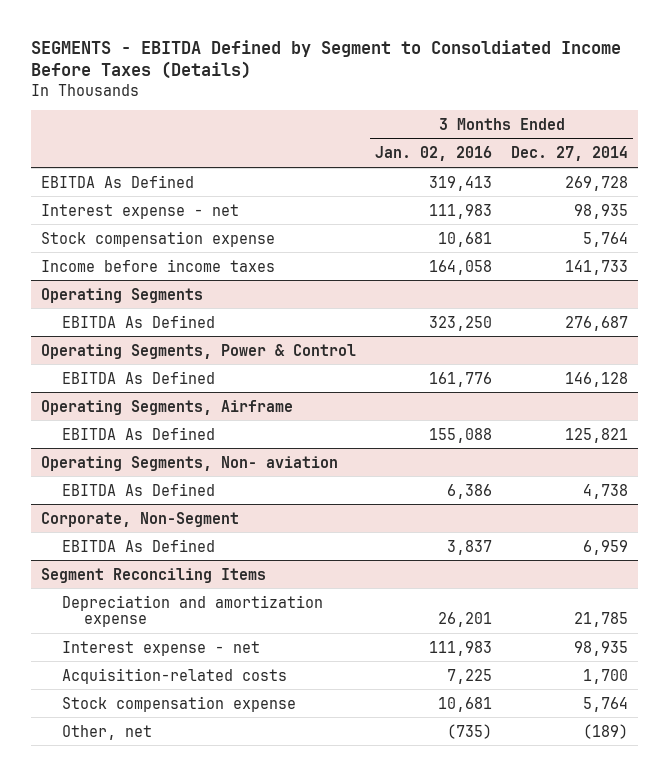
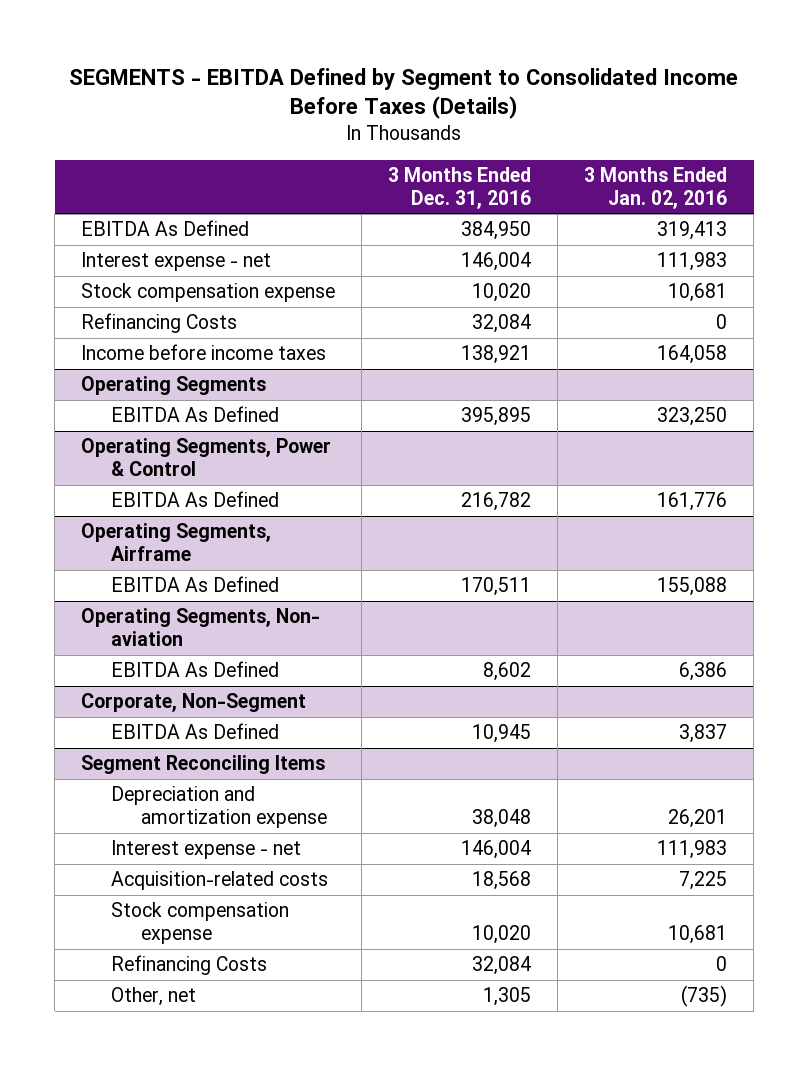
[31,39,622,80] SEGMENTS - EBITDA Defined by Segment to Consoldiated Income Before Taxes (Details) -> [69,67,739,120] SEGMENTS - EBITDA Defined by Segment to Consolidated Income Before Taxes (Details)
[511,146,629,162] Dec. 27, 2014 -> none
none -> [388,167,532,209] 3 Months Ended Dec. 31, 2016
none -> [81,313,238,334] Refinancing Costs
none -> [110,955,267,976] Refinancing Costs

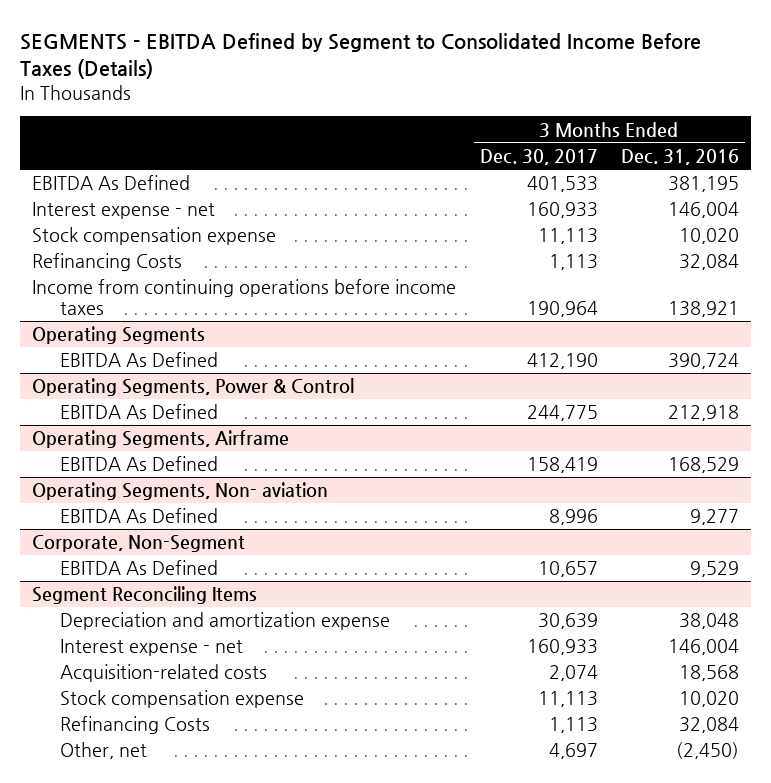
[584,167,728,209] 3 Months Ended Jan. 02, 2016 -> none
none -> [479,149,598,166] Dec. 30, 2017
[461,221,532,241] 384,950 -> [668,176,740,193] 381,195
[81,344,327,361] Income before income taxes -> [32,279,457,316] Income from continuing operations before income taxes
[461,407,532,427] 395,895 -> [668,353,740,370] 390,724
[461,492,532,512] 216,782 -> [668,405,740,422] 212,918
[461,577,532,597] 170,511 -> [668,457,740,474] 168,529
[483,662,532,682] 8,602 -> [690,509,740,526] 9,277
[472,724,532,744] 10,945 -> [690,561,740,578] 9,529
[483,987,532,1007] 1,305 -> [676,742,740,760] (2,450)

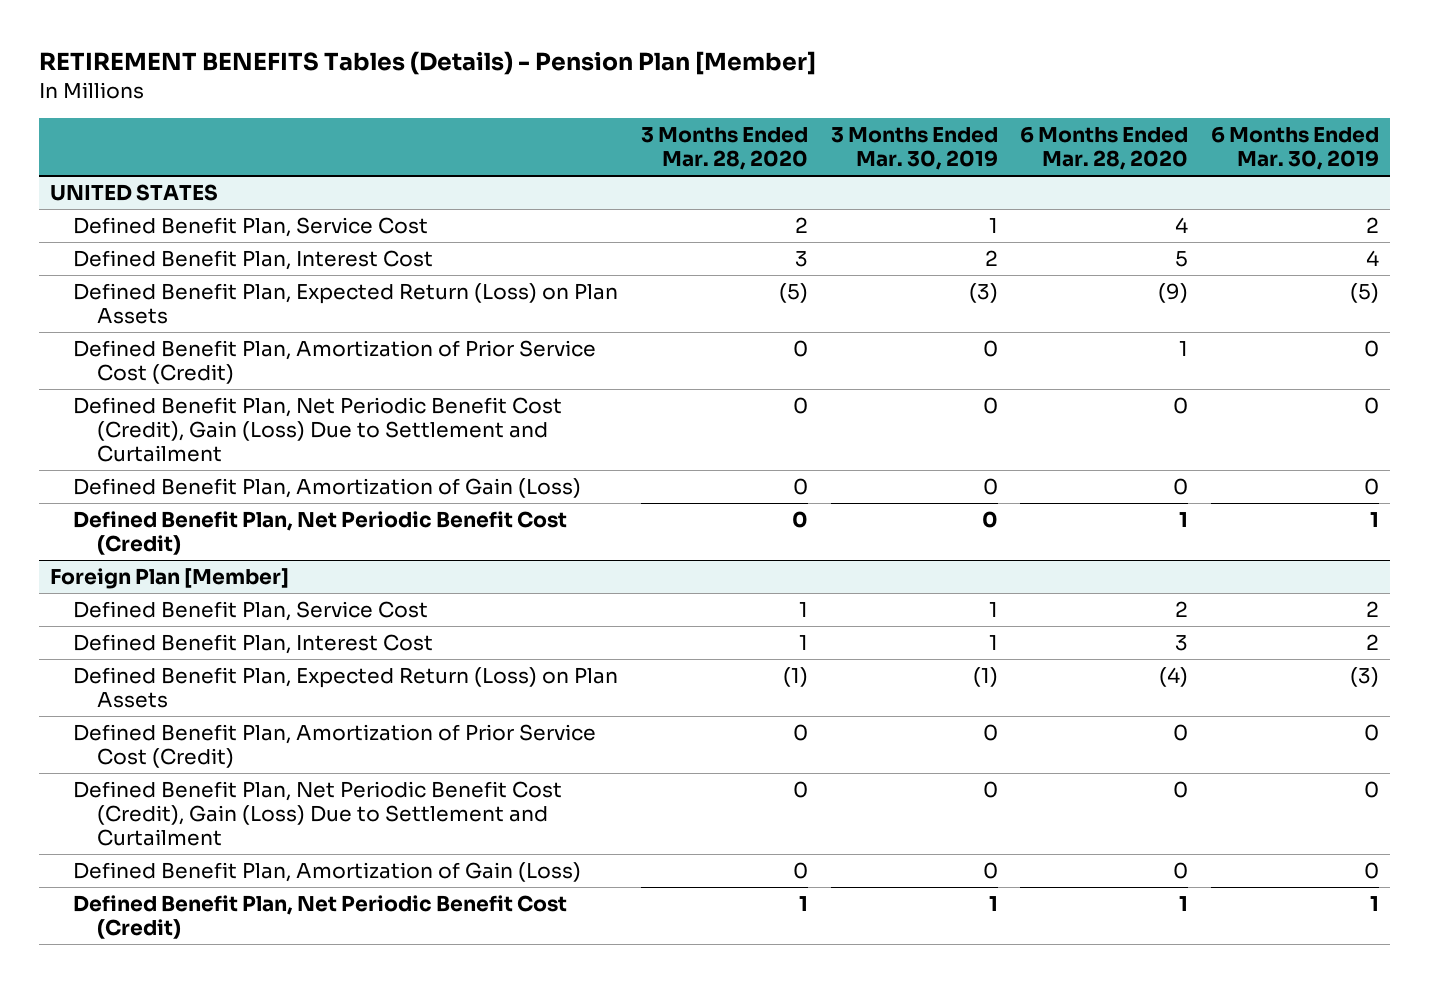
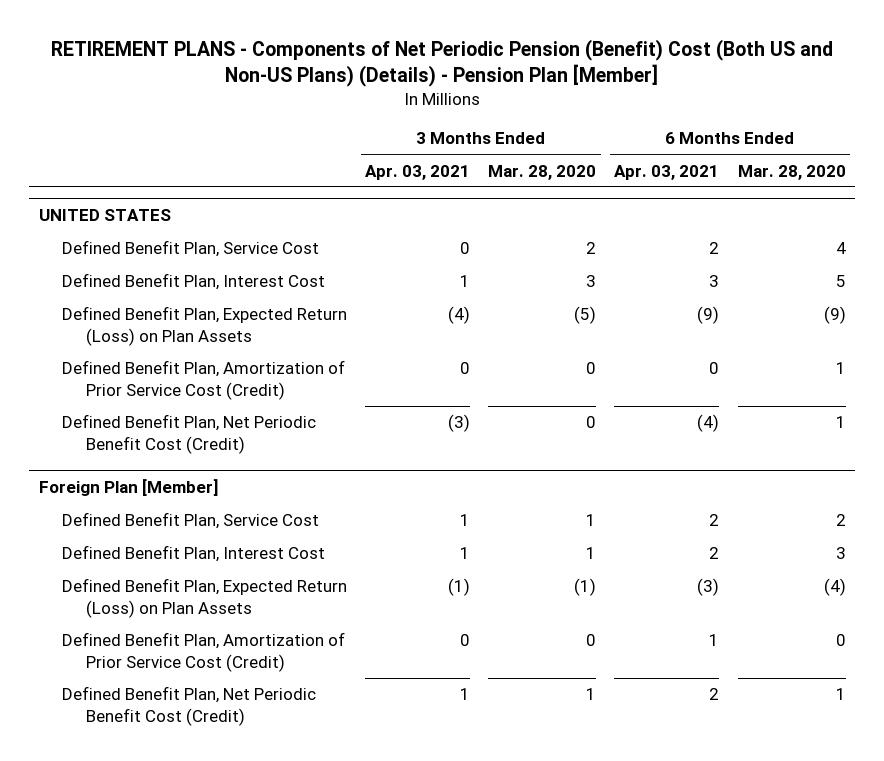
[38,51,816,76] RETIREMENT BENEFITS Tables (Details) - Pension Plan [Member] -> [51,38,834,87] RETIREMENT PLANS - Components of Net Periodic Pension (Benefit) Cost (Both US and Non-US Plans) (Details) - Pension Plan [Member]
[830,127,998,171] 3 Months Ended Mar. 30, 2019 -> none
[1210,126,1379,171] 6 Months Ended Mar. 30, 2019 -> none
none -> [365,164,471,180] Apr. 03, 2021
none -> [614,164,720,180] Apr. 03, 2021
[73,396,563,463] Defined Benefit Plan, Net Periodic Benefit Cost (Credit), Gain (Loss) Due to Settlement and Curtailment -> none
[73,477,582,498] Defined Benefit Plan, Amortization of Gain (Loss) -> none
[73,780,563,847] Defined Benefit Plan, Net Periodic Benefit Cost (Credit), Gain (Loss) Due to Settlement and Curtailment -> none
[73,861,582,882] Defined Benefit Plan, Amortization of Gain (Loss) -> none

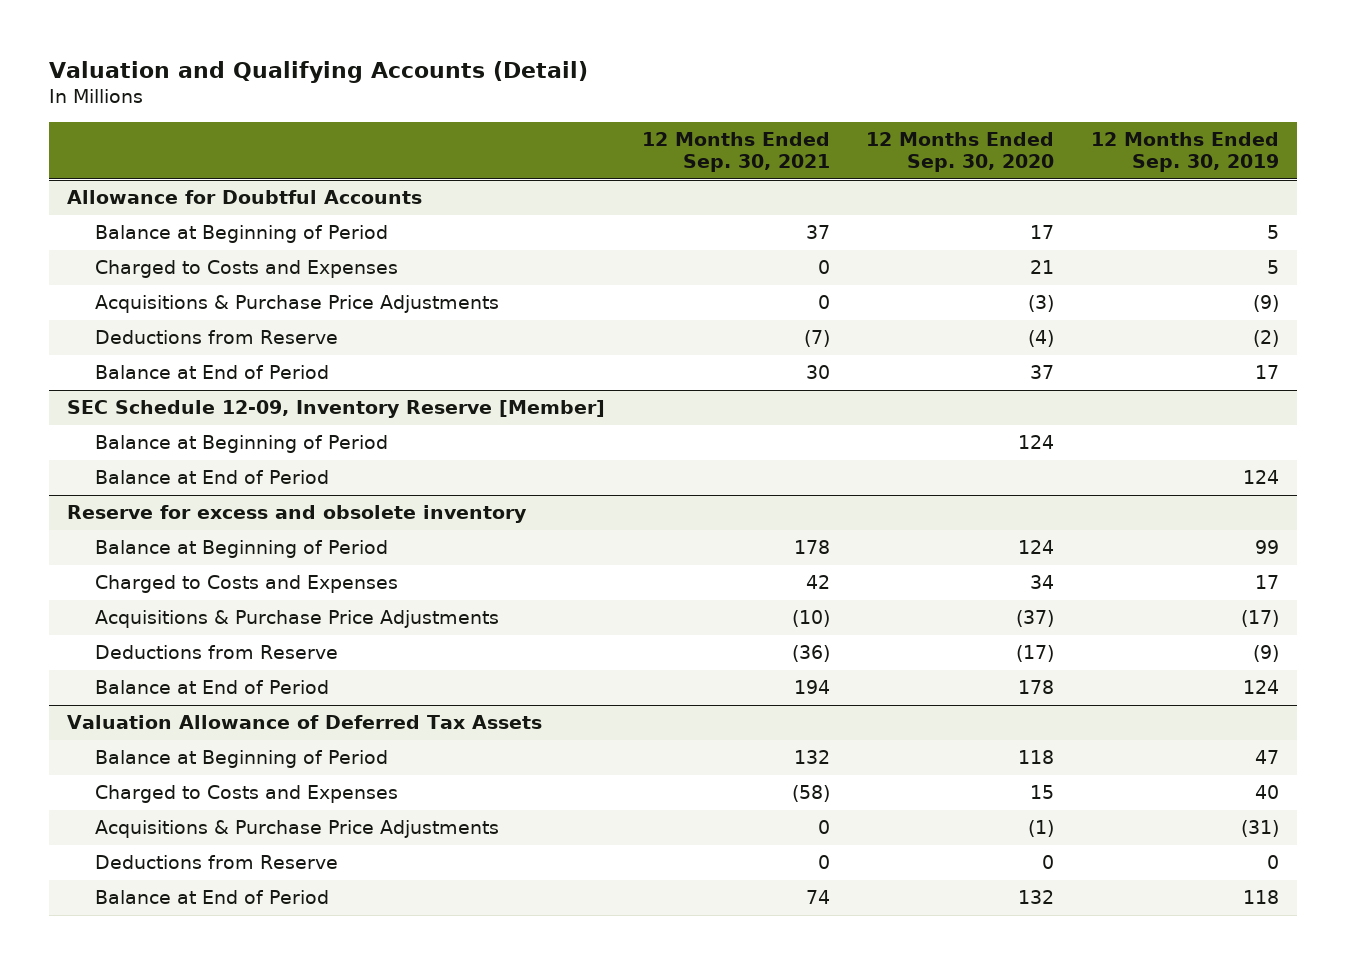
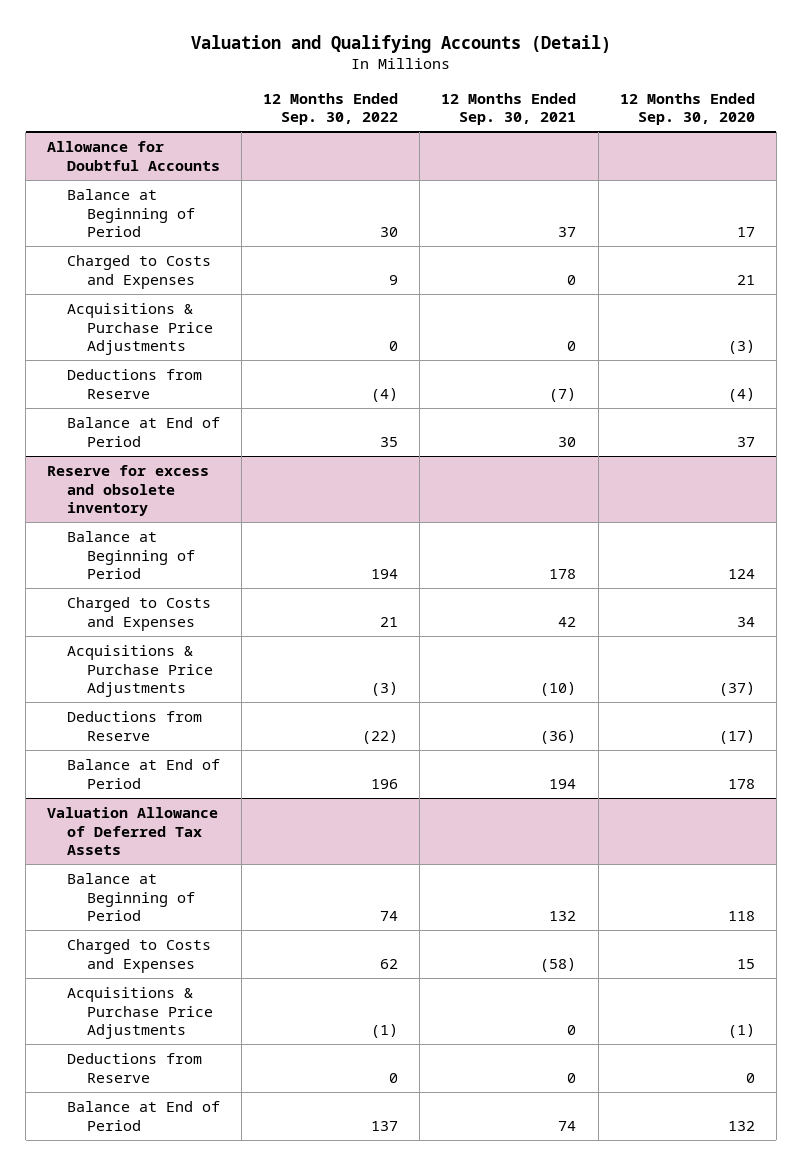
[1090,131,1279,172] 12 Months Ended Sep. 30, 2019 -> none
none -> [263,92,399,126] 12 Months Ended Sep. 30, 2022
[67,400,606,419] SEC Schedule 12-09, Inventory Reserve [Member] -> none
[94,435,388,454] Balance at Beginning of Period -> none
[94,470,329,485] Balance at End of Period -> none

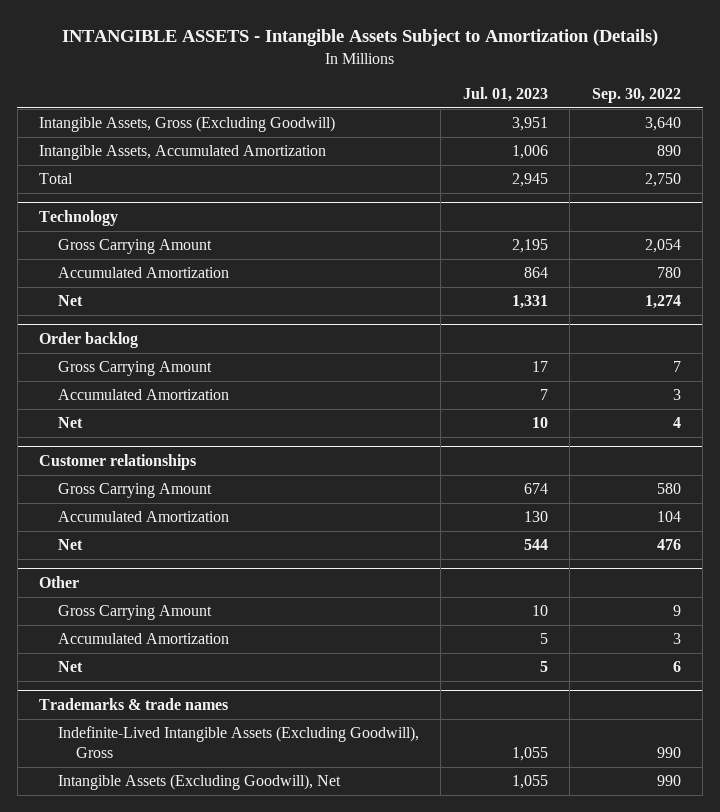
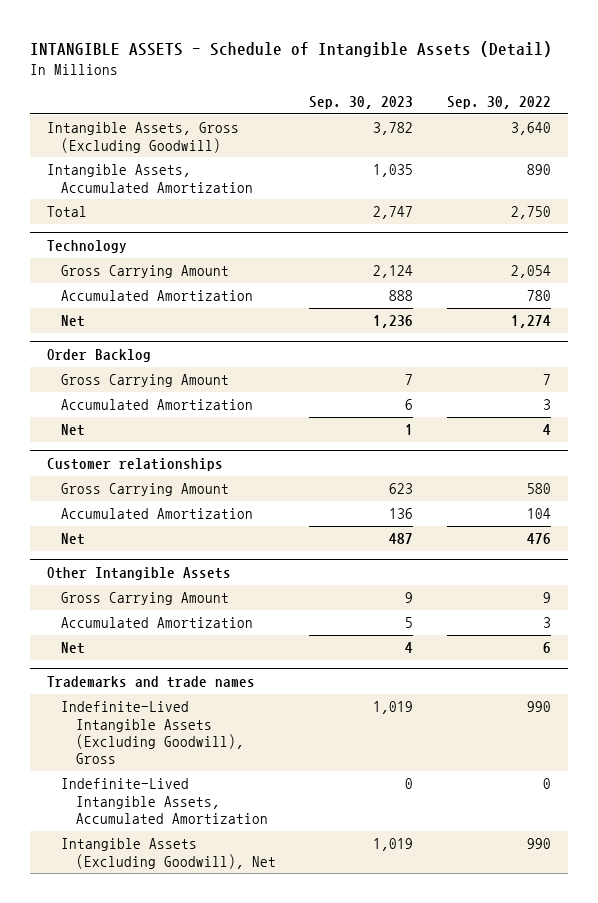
[62,29,659,47] INTANGIBLE ASSETS - Intangible Assets Subject to Amortization (Details) -> [30,40,553,57] INTANGIBLE ASSETS - Schedule of Intangible Assets (Detail)
[462,87,548,103] Jul. 01, 2023 -> none
none -> [309,96,414,110] Sep. 30, 2023
[39,332,139,349] Order backlog -> [47,348,152,362] Order Backlog
[39,576,80,589] Other -> [47,566,232,580] Other Intangible Assets
[39,698,229,711] Trademarks & trade names -> [47,675,256,688] Trademarks and trade names
none -> [61,778,268,825] Indefinite-Lived Intangible Assets, Accumulated Amortization

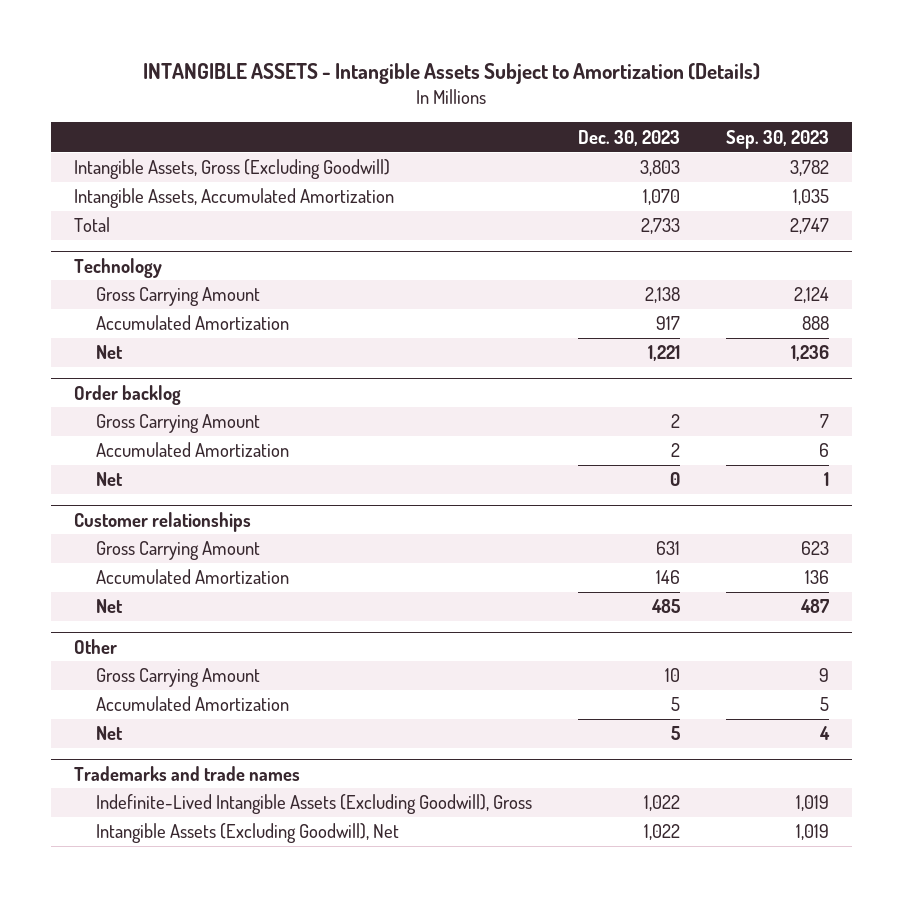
[30,40,553,57] INTANGIBLE ASSETS - Schedule of Intangible Assets (Detail) -> [143,63,761,85] INTANGIBLE ASSETS - Intangible Assets Subject to Amortization (Details)
[446,96,551,110] Sep. 30, 2022 -> none
none -> [577,129,680,146] Dec. 30, 2023
[47,348,152,362] Order Backlog -> [73,384,181,405] Order backlog
[47,566,232,580] Other Intangible Assets -> [73,638,117,654] Other
[61,778,268,825] Indefinite-Lived Intangible Assets, Accumulated Amortization -> none

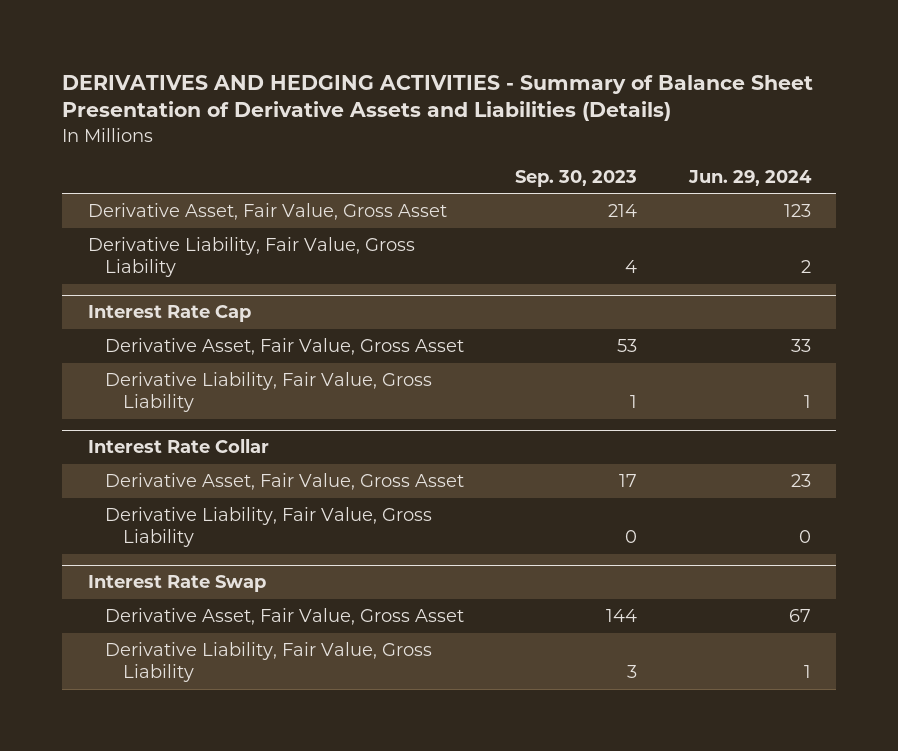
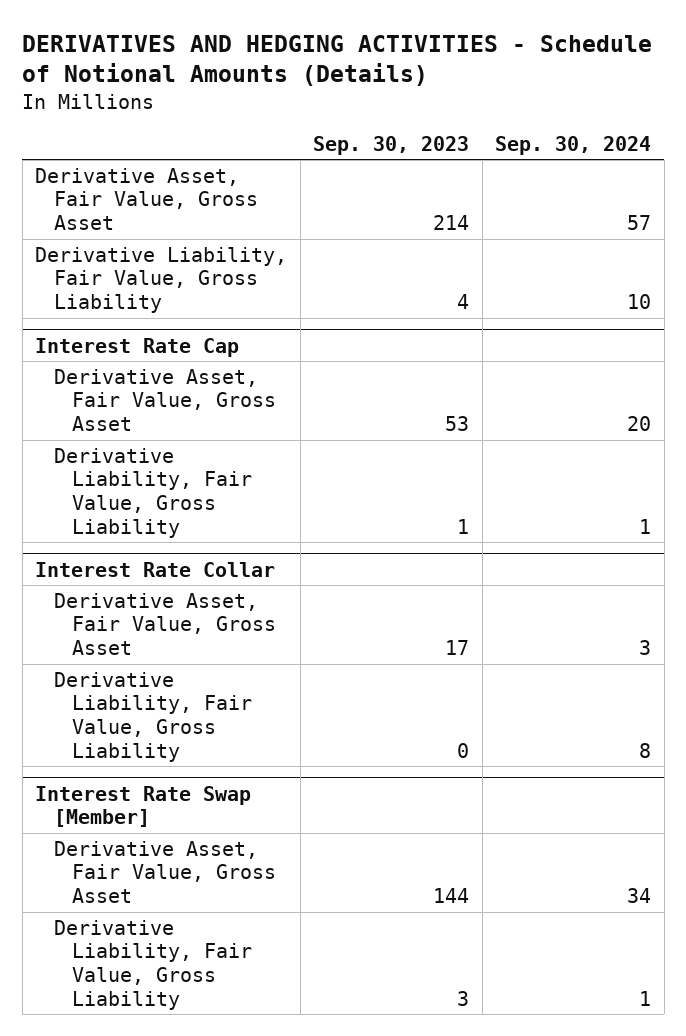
[62,74,814,122] DERIVATIVES AND HEDGING ACTIVITIES - Summary of Balance Sheet Presentation of Derivative Assets and Liabilities (Details) -> [22,35,653,87] DERIVATIVES AND HEDGING ACTIVITIES - Schedule of Notional Amounts (Details)
[687,169,812,186] Jun. 29, 2024 -> none
none -> [495,135,652,155] Sep. 30, 2024
[87,575,266,593] Interest Rate Swap -> [35,785,252,828] Interest Rate Swap [Member]

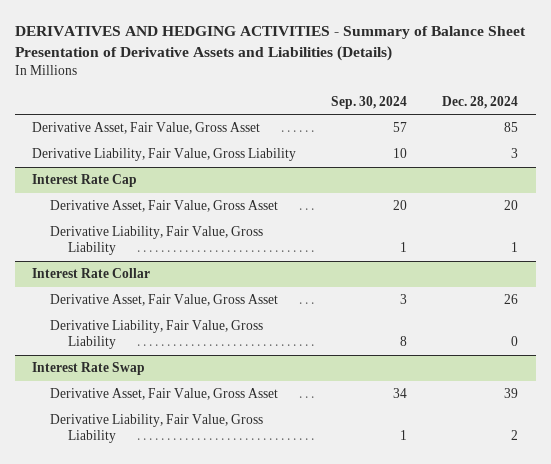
[22,35,653,87] DERIVATIVES AND HEDGING ACTIVITIES - Schedule of Notional Amounts (Details) -> [14,25,526,61] DERIVATIVES AND HEDGING ACTIVITIES - Summary of Balance Sheet Presentation of Derivative Assets and Liabilities (Details)
[313,135,470,155] Sep. 30, 2023 -> none
none -> [442,95,519,109] Dec. 28, 2024
[35,785,252,828] Interest Rate Swap [Member] -> [32,362,146,376] Interest Rate Swap

